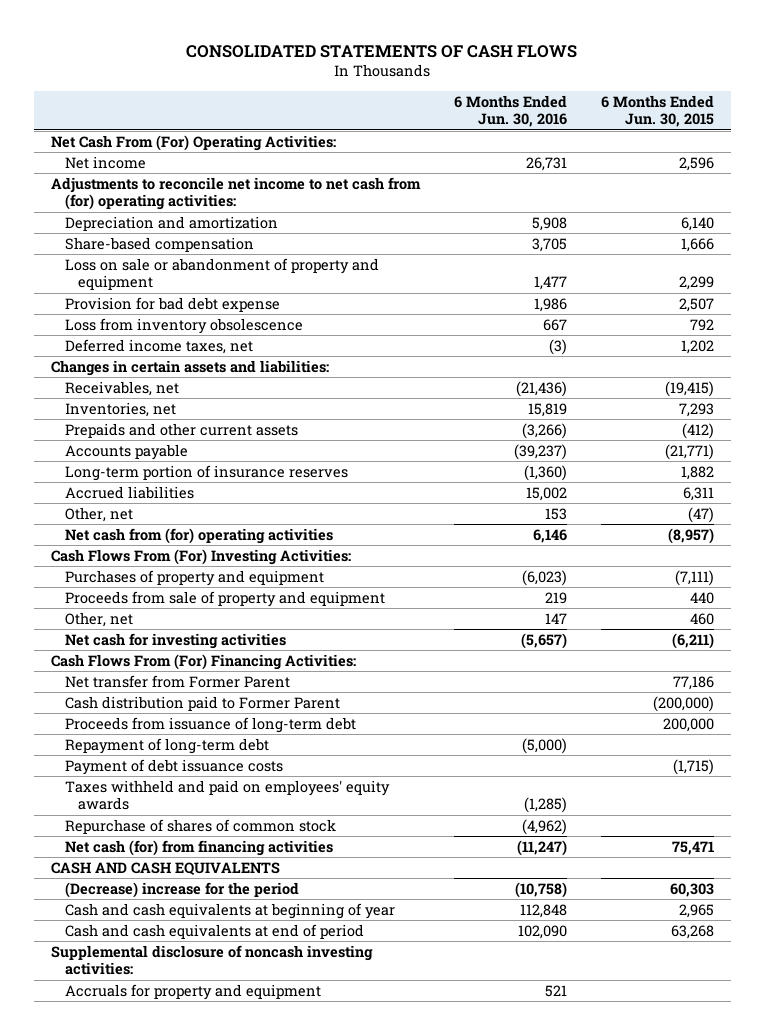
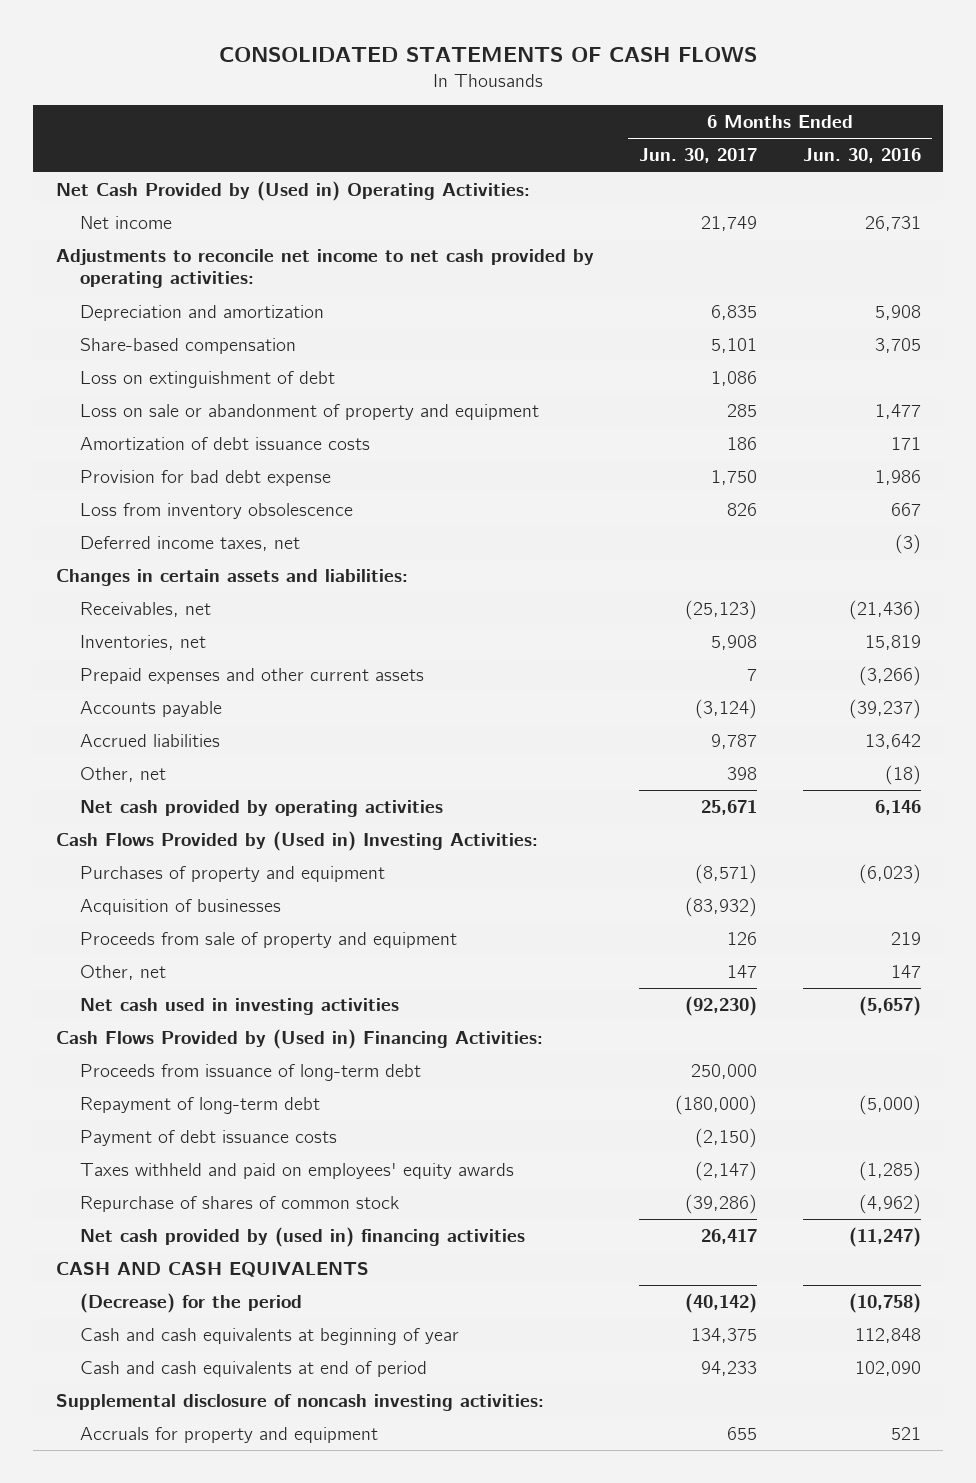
[600,94,714,128] 6 Months Ended Jun. 30, 2015 -> none
none -> [639,148,758,164] Jun. 30, 2017
[51,134,337,151] Net Cash From (For) Operating Activities: -> [55,181,530,202] Net Cash Provided by (Used in) Operating Activities:
[51,176,422,211] Adjustments to reconcile net income to net cash from (for) operating activities: -> [55,249,594,289] Adjustments to reconcile net income to net cash provided by operating activities:
none -> [79,371,335,389] Loss on extinguishment of debt
none -> [79,437,370,451] Amortization of debt issuance costs
[64,422,298,438] Prepaids and other current assets -> [79,668,424,685] Prepaid expenses and other current assets
[64,464,348,481] Long-term portion of insurance reserves -> none
[525,486,567,501] 15,002 -> [864,734,921,750] 13,642
[544,507,567,520] 153 -> [884,765,921,786] (18)
[64,527,333,544] Net cash from (for) operating activities -> [79,800,443,818] Net cash provided by operating activities
[51,548,352,565] Cash Flows From (For) Investing Activities: -> [55,831,538,852] Cash Flows Provided by (Used in) Investing Activities:
none -> [79,899,281,916] Acquisition of businesses
[64,674,290,688] Net transfer from Former Parent -> none
[64,695,340,711] Cash distribution paid to Former Parent -> none
[64,632,286,649] Net cash for investing activities -> [79,998,399,1016] Net cash used in investing activities
[51,653,357,670] Cash Flows From (For) Financing Activities: -> [55,1029,543,1050] Cash Flows Provided by (Used in) Financing Activities:
[64,839,333,856] Net cash (for) from financing activities -> [79,1227,525,1248] Net cash provided by (used in) financing activities
[64,881,299,898] (Decrease) increase for the period -> [79,1293,302,1314] (Decrease) for the period

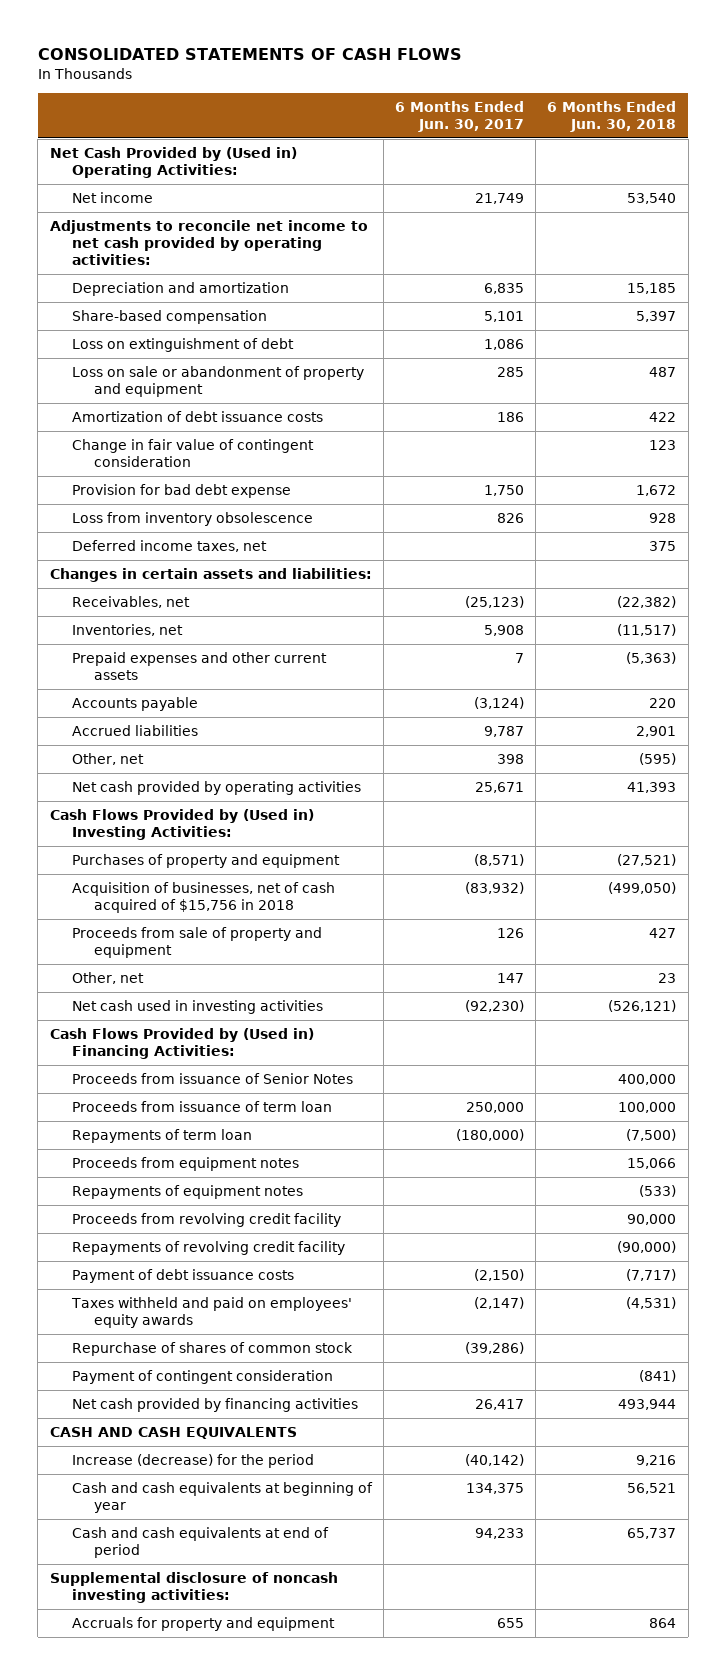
[802,148,921,164] Jun. 30, 2016 -> none
none -> [547,100,677,132] 6 Months Ended Jun. 30, 2018
none -> [71,439,314,468] Change in fair value of contingent consideration
[79,899,281,916] Acquisition of businesses -> [71,882,335,914] Acquisition of businesses, net of cash acquired of $15,756 in 2018
none -> [71,1073,353,1085] Proceeds from issuance of Senior Notes
[79,1064,421,1082] Proceeds from issuance of long-term debt -> [71,1101,332,1113] Proceeds from issuance of term loan
[79,1097,320,1115] Repayment of long-term debt -> [71,1129,252,1144] Repayments of term loan
none -> [71,1157,299,1172] Proceeds from equipment notes
none -> [71,1185,303,1200] Repayments of equipment notes
none -> [71,1213,341,1228] Proceeds from revolving credit facility
none -> [71,1241,345,1256] Repayments of revolving credit facility
none -> [71,1370,333,1385] Payment of contingent consideration
[79,1227,525,1248] Net cash provided by (used in) financing activities -> [71,1398,358,1413] Net cash provided by financing activities
[79,1293,302,1314] (Decrease) for the period -> [71,1454,314,1469] Increase (decrease) for the period

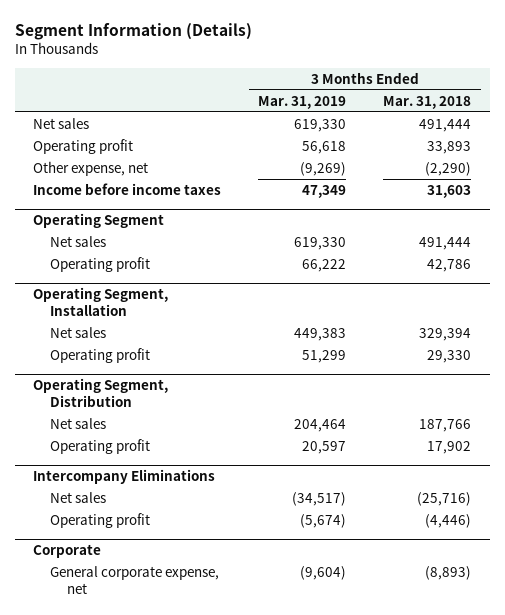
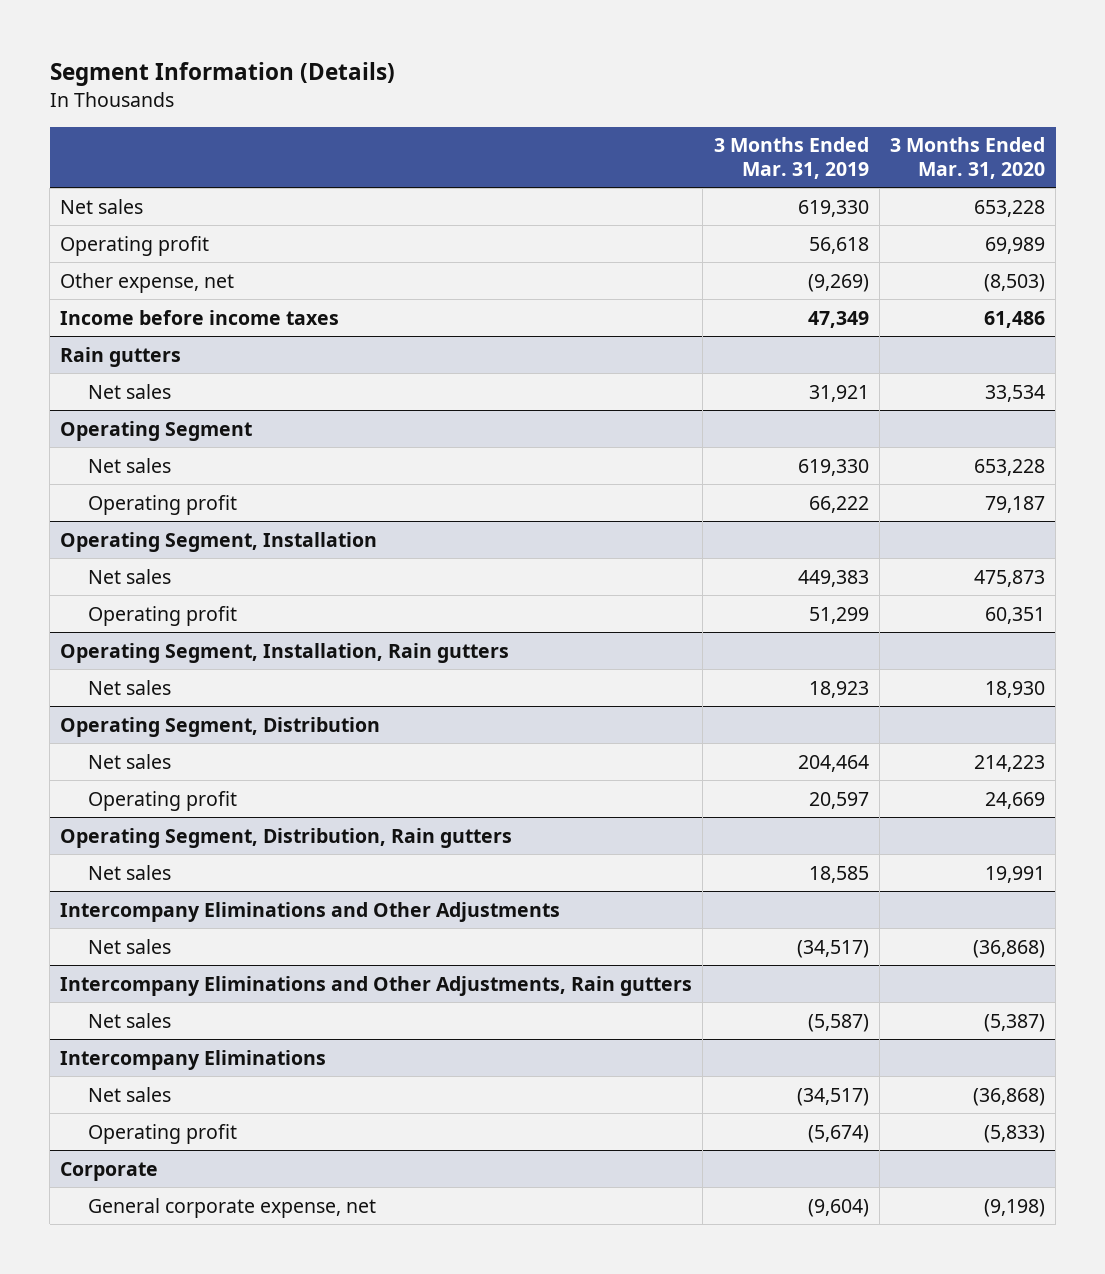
[383,95,472,109] Mar. 31, 2018 -> none
none -> [889,137,1045,179] 3 Months Ended Mar. 31, 2020
none -> [60,346,182,367] Rain gutters
none -> [88,383,172,399] Net sales
none -> [60,642,510,663] Operating Segment, Installation, Rain gutters
none -> [88,679,172,695] Net sales
none -> [60,827,513,848] Operating Segment, Distribution, Rain gutters
none -> [88,864,172,880] Net sales
none -> [60,901,561,922] Intercompany Eliminations and Other Adjustments
none -> [88,938,172,954] Net sales
none -> [60,975,693,996] Intercompany Eliminations and Other Adjustments, Rain gutters
none -> [88,1012,172,1028] Net sales

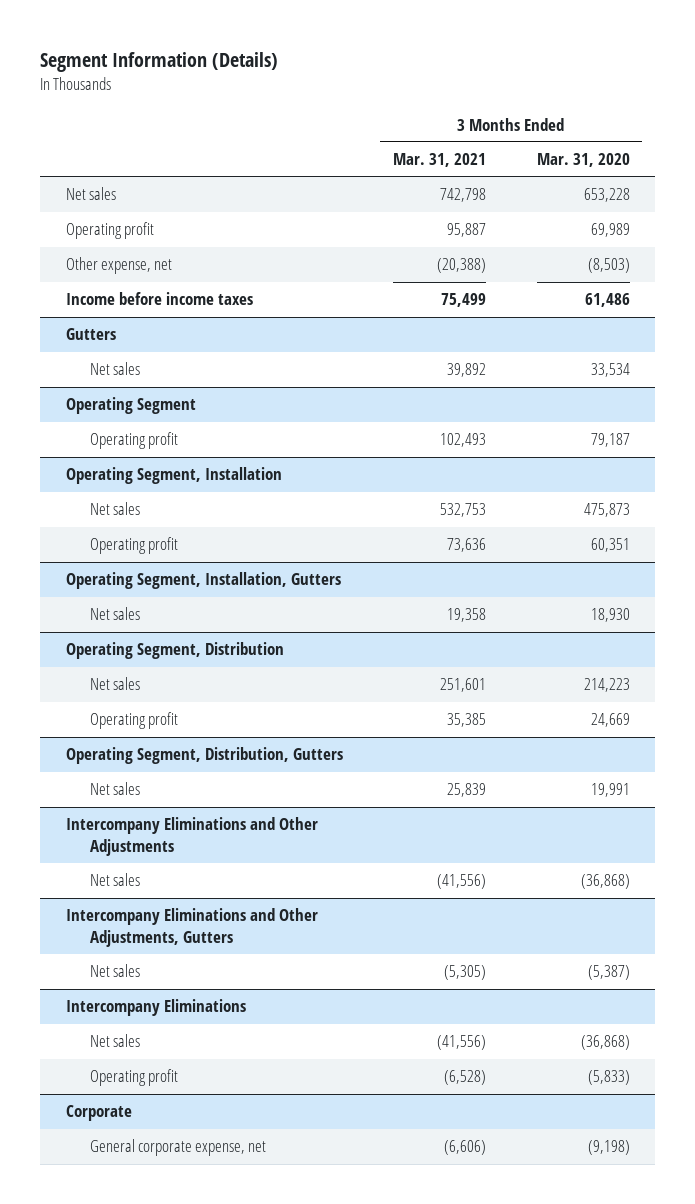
[713,137,869,179] 3 Months Ended Mar. 31, 2019 -> none
none -> [393,153,487,168] Mar. 31, 2021
[60,346,182,367] Rain gutters -> [65,328,116,341] Gutters
[88,457,172,473] Net sales -> none
[60,642,510,663] Operating Segment, Installation, Rain gutters -> [65,572,341,590] Operating Segment, Installation, Gutters
[60,827,513,848] Operating Segment, Distribution, Rain gutters -> [65,747,343,765] Operating Segment, Distribution, Gutters
[60,975,693,996] Intercompany Eliminations and Other Adjustments, Rain gutters -> [65,908,318,948] Intercompany Eliminations and Other Adjustments, Gutters

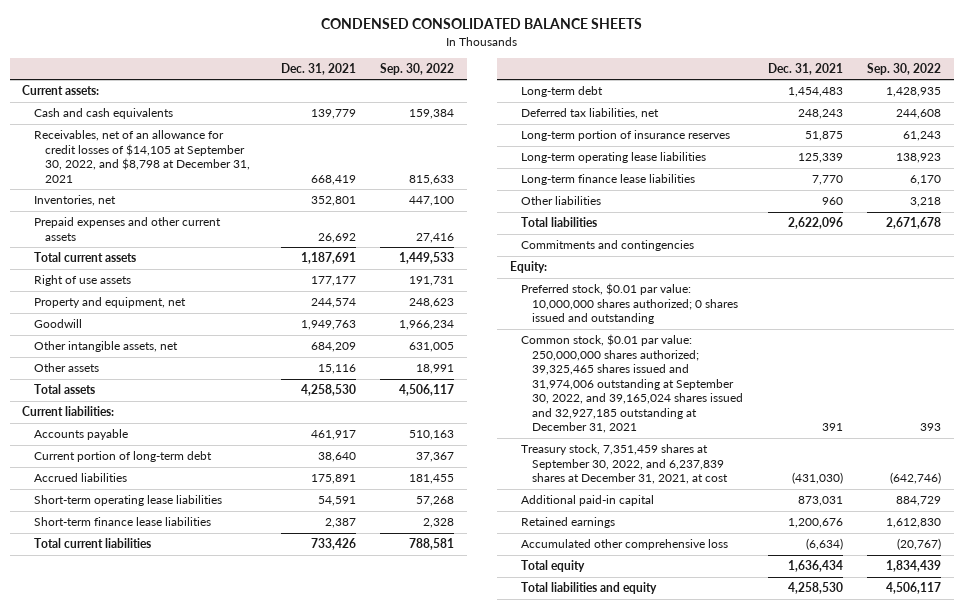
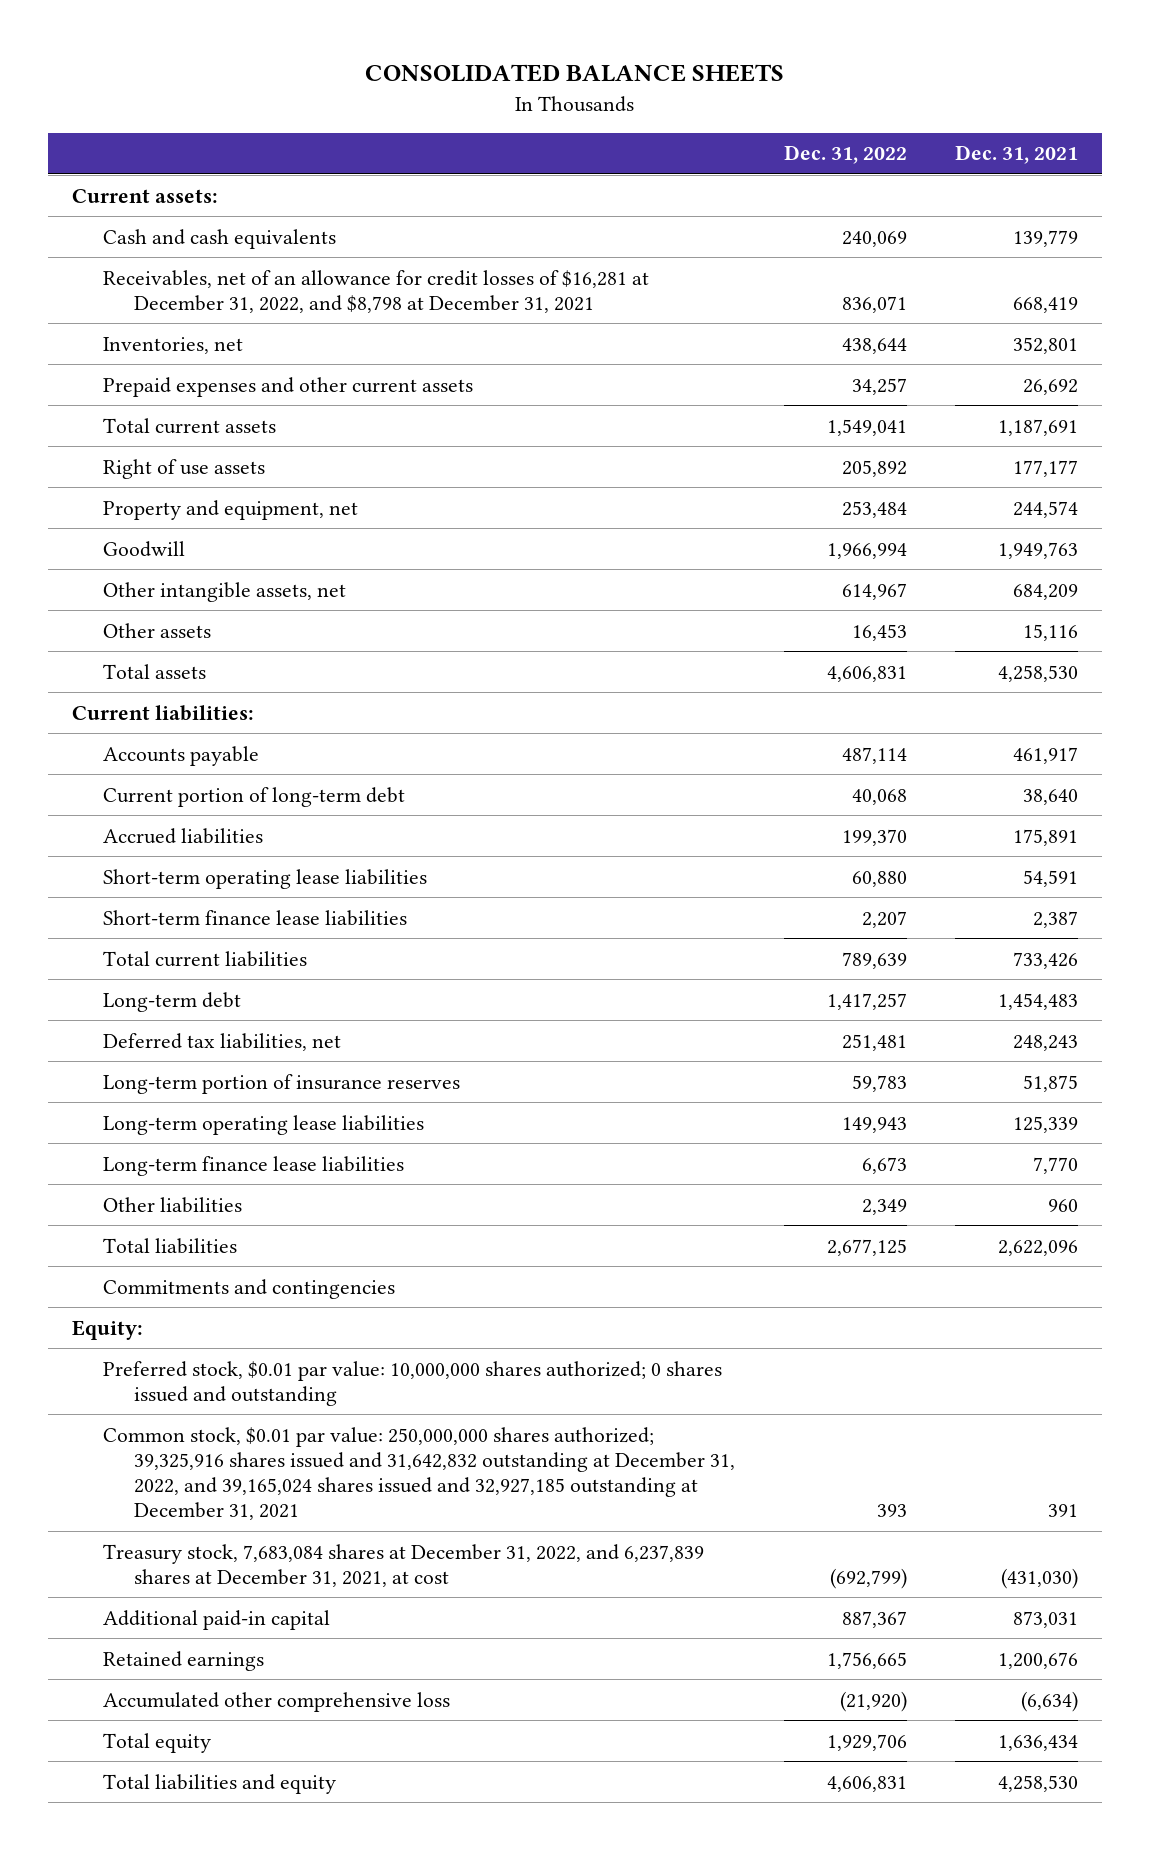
[320,18,642,30] CONDENSED CONSOLIDATED BALANCE SHEETS -> [365,64,785,83] CONSOLIDATED BALANCE SHEETS
[380,63,455,76] Sep. 30, 2022 -> none
none -> [783,145,907,165] Dec. 31, 2022
[33,130,251,183] Receivables, net of an allowance for credit losses of $14,105 at September 30, 2022, and $8,798 at December 31, 2021 -> [103,269,650,313] Receivables, net of an allowance for credit losses of $16,281 at December 31, 2022, and $8,798 at December 31, 2021
[520,334,744,434] Common stock, $0.01 par value: 250,000,000 shares authorized; 39,325,465 shares issued and 31,974,006 outstanding at September 30, 2022, and 39,165,024 shares issued and 32,927,185 outstanding at December 31, 2021 -> [103,1426,735,1521] Common stock, $0.01 par value: 250,000,000 shares authorized; 39,325,916 shares issued and 31,642,832 outstanding at December 31, 2022, and 39,165,024 shares issued and 32,927,185 outstanding at December 31, 2021
[520,444,729,485] Treasury stock, 7,351,459 shares at September 30, 2022, and 6,237,839 shares at December 31, 2021, at cost -> [103,1543,705,1587] Treasury stock, 7,683,084 shares at December 31, 2022, and 6,237,839 shares at December 31, 2021, at cost

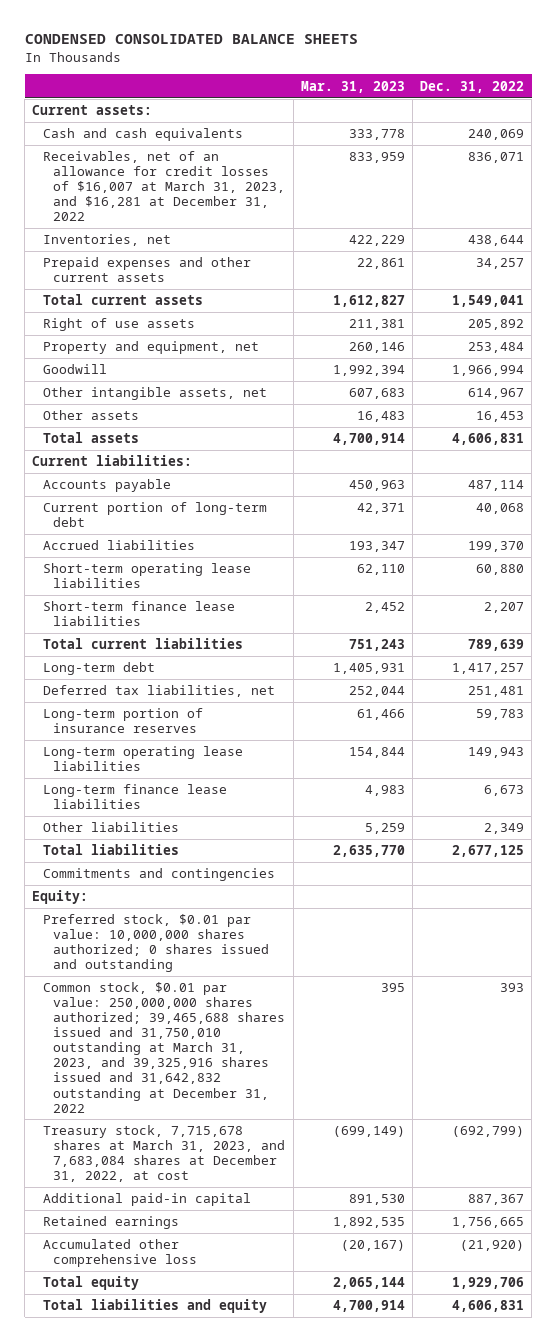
[365,64,785,83] CONSOLIDATED BALANCE SHEETS -> [24,34,358,45] CONDENSED CONSOLIDATED BALANCE SHEETS
[955,145,1079,165] Dec. 31, 2021 -> none
none -> [300,80,405,93] Mar. 31, 2023
[103,269,650,313] Receivables, net of an allowance for credit losses of $16,281 at December 31, 2022, and $8,798 at December 31, 2021 -> [42,151,286,222] Receivables, net of an allowance for credit losses of $16,007 at March 31, 2023, and $16,281 at December 31, 2022
[103,1426,735,1521] Common stock, $0.01 par value: 250,000,000 shares authorized; 39,325,916 shares issued and 31,642,832 outstanding at December 31, 2022, and 39,165,024 shares issued and 32,927,185 outstanding at December 31, 2021 -> [42,982,286,1113] Common stock, $0.01 par value: 250,000,000 shares authorized; 39,465,688 shares issued and 31,750,010 outstanding at March 31, 2023, and 39,325,916 shares issued and 31,642,832 outstanding at December 31, 2022
[103,1543,705,1587] Treasury stock, 7,683,084 shares at December 31, 2022, and 6,237,839 shares at December 31, 2021, at cost -> [42,1125,286,1183] Treasury stock, 7,715,678 shares at March 31, 2023, and 7,683,084 shares at December 31, 2022, at cost

